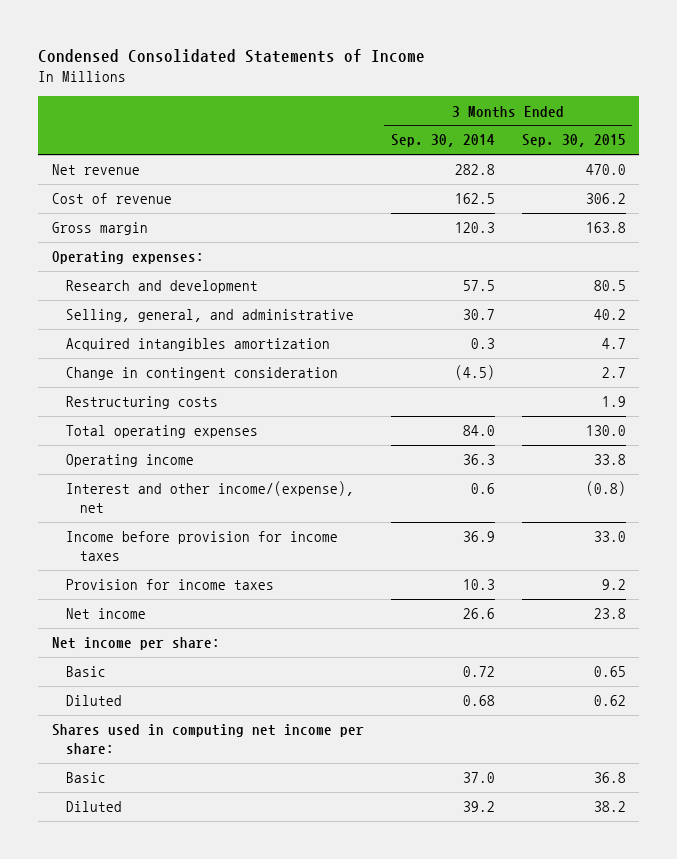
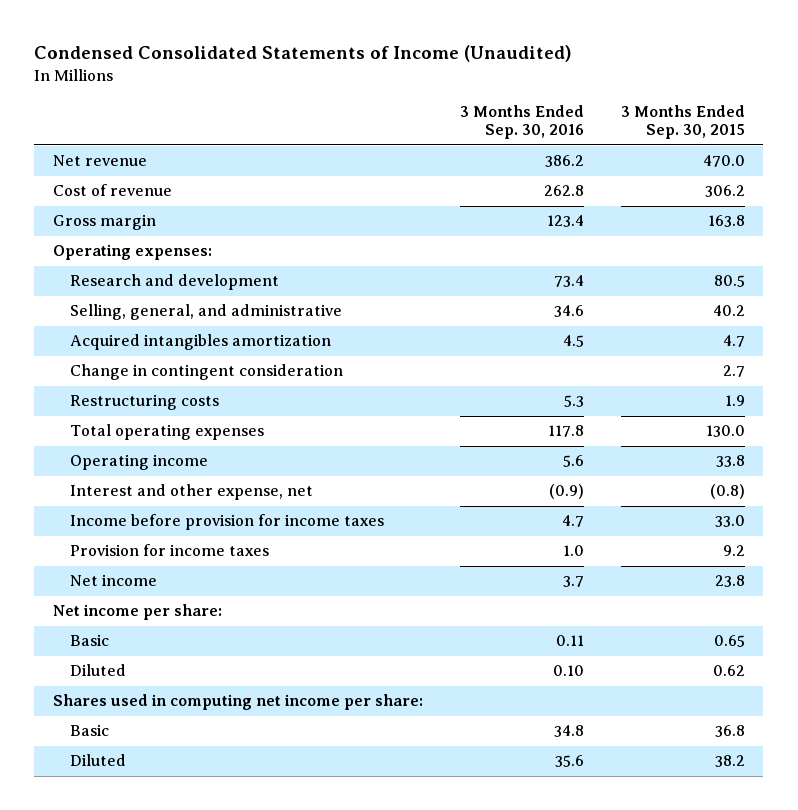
[38,49,426,64] Condensed Consolidated Statements of Income -> [34,45,573,63] Condensed Consolidated Statements of Income (Unaudited)
[390,134,495,148] Sep. 30, 2014 -> none
none -> [459,104,584,140] 3 Months Ended Sep. 30, 2016
[66,481,355,514] Interest and other income/(expense), net -> [69,484,313,501] Interest and other expense, net

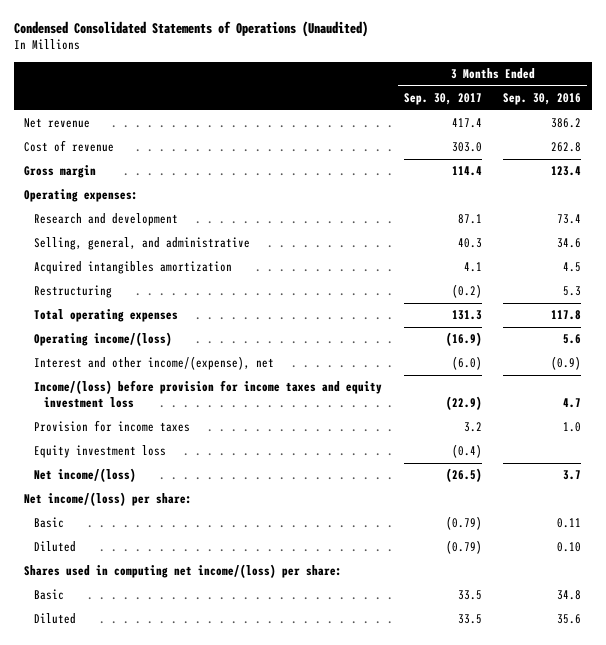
[34,45,573,63] Condensed Consolidated Statements of Income (Unaudited) -> [13,20,368,37] Condensed Consolidated Statements of Operations (Unaudited)
[620,104,745,140] 3 Months Ended Sep. 30, 2015 -> none
none -> [403,92,482,105] Sep. 30, 2017
[69,364,343,381] Change in contingent consideration -> none
[69,394,219,411] Restructuring costs -> [34,285,113,299] Restructuring
[69,454,208,471] Operating income -> [34,332,173,347] Operating income/(loss)
[69,484,313,501] Interest and other expense, net -> [34,356,275,371] Interest and other income/(expense), net
[69,514,384,531] Income before provision for income taxes -> [34,380,383,408] Income/(loss) before provision for income taxes and equity investment loss
none -> [34,445,167,459] Equity investment loss
[69,574,157,587] Net income -> [34,468,137,483] Net income/(loss)
[52,604,222,621] Net income per share: -> [24,492,193,507] Net income/(loss) per share:
[52,694,423,711] Shares used in computing net income per share: -> [24,564,343,579] Shares used in computing net income/(loss) per share:

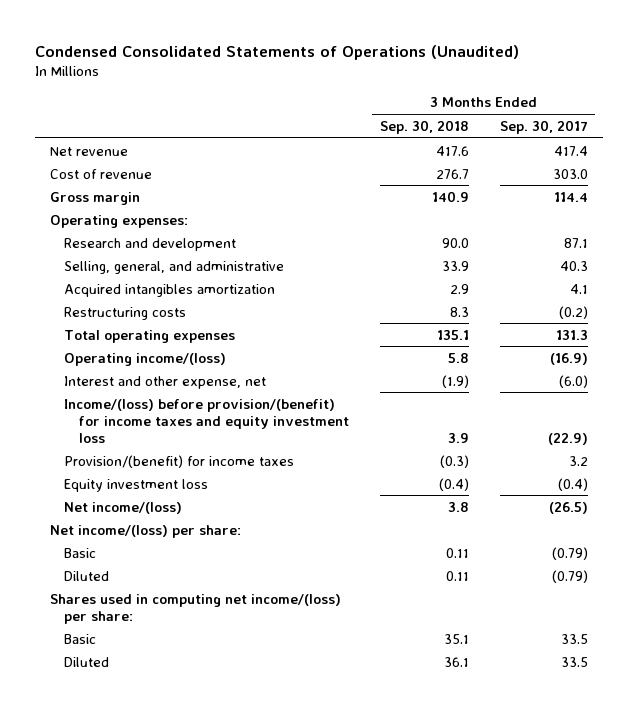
[503,92,582,105] Sep. 30, 2016 -> none
none -> [379,119,469,134] Sep. 30, 2018
[34,285,113,299] Restructuring -> [64,306,187,320] Restructuring costs
[34,356,275,371] Interest and other income/(expense), net -> [64,375,267,389] Interest and other expense, net
[34,380,383,408] Income/(loss) before provision for income taxes and equity investment loss -> [64,398,349,443] Income/(loss) before provision/(benefit) for income taxes and equity investment loss
[34,420,191,433] Provision for income taxes -> [64,454,295,468] Provision/(benefit) for income taxes

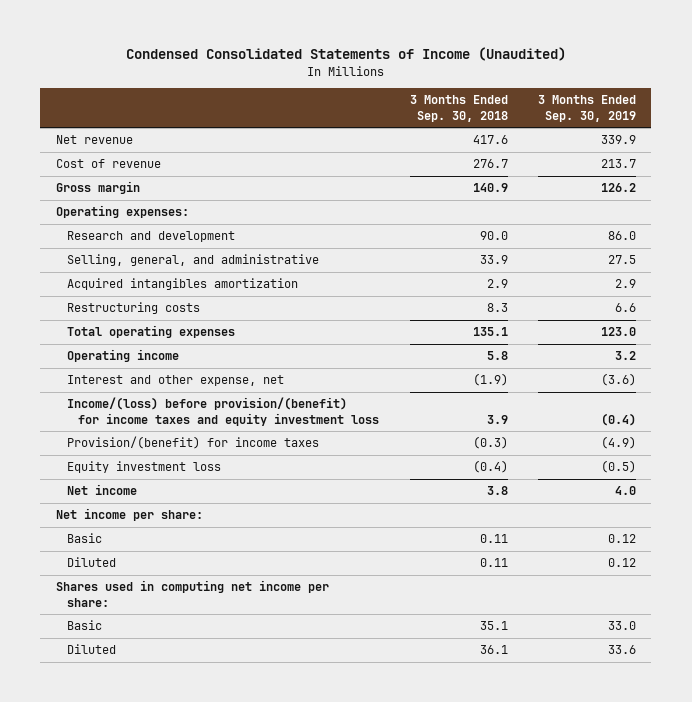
[34,44,519,60] Condensed Consolidated Statements of Operations (Unaudited) -> [125,47,566,62] Condensed Consolidated Statements of Income (Unaudited)
[499,119,588,134] Sep. 30, 2017 -> none
none -> [538,95,637,122] 3 Months Ended Sep. 30, 2019
[64,352,227,366] Operating income/(loss) -> [67,349,180,363] Operating income
[64,501,183,514] Net income/(loss) -> [67,484,138,496] Net income
[49,524,241,538] Net income/(loss) per share: -> [55,508,203,522] Net income per share:
[49,593,341,624] Shares used in computing net income/(loss) per share: -> [55,580,329,607] Shares used in computing net income per share:

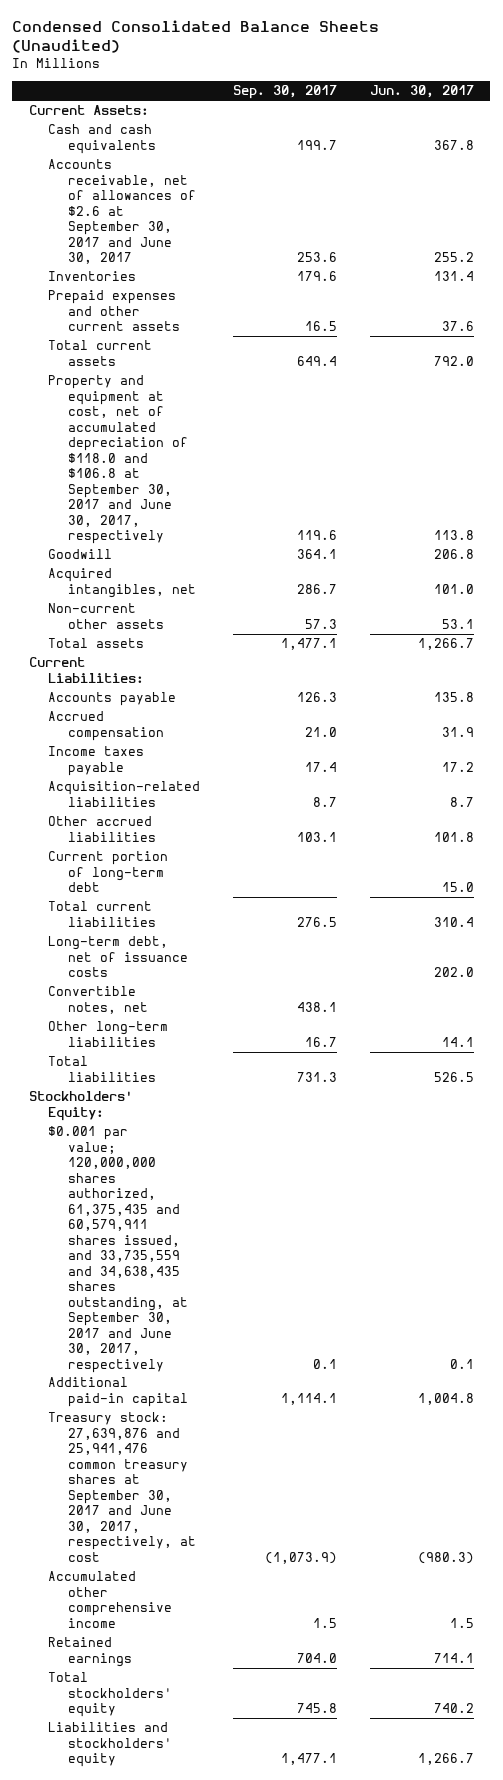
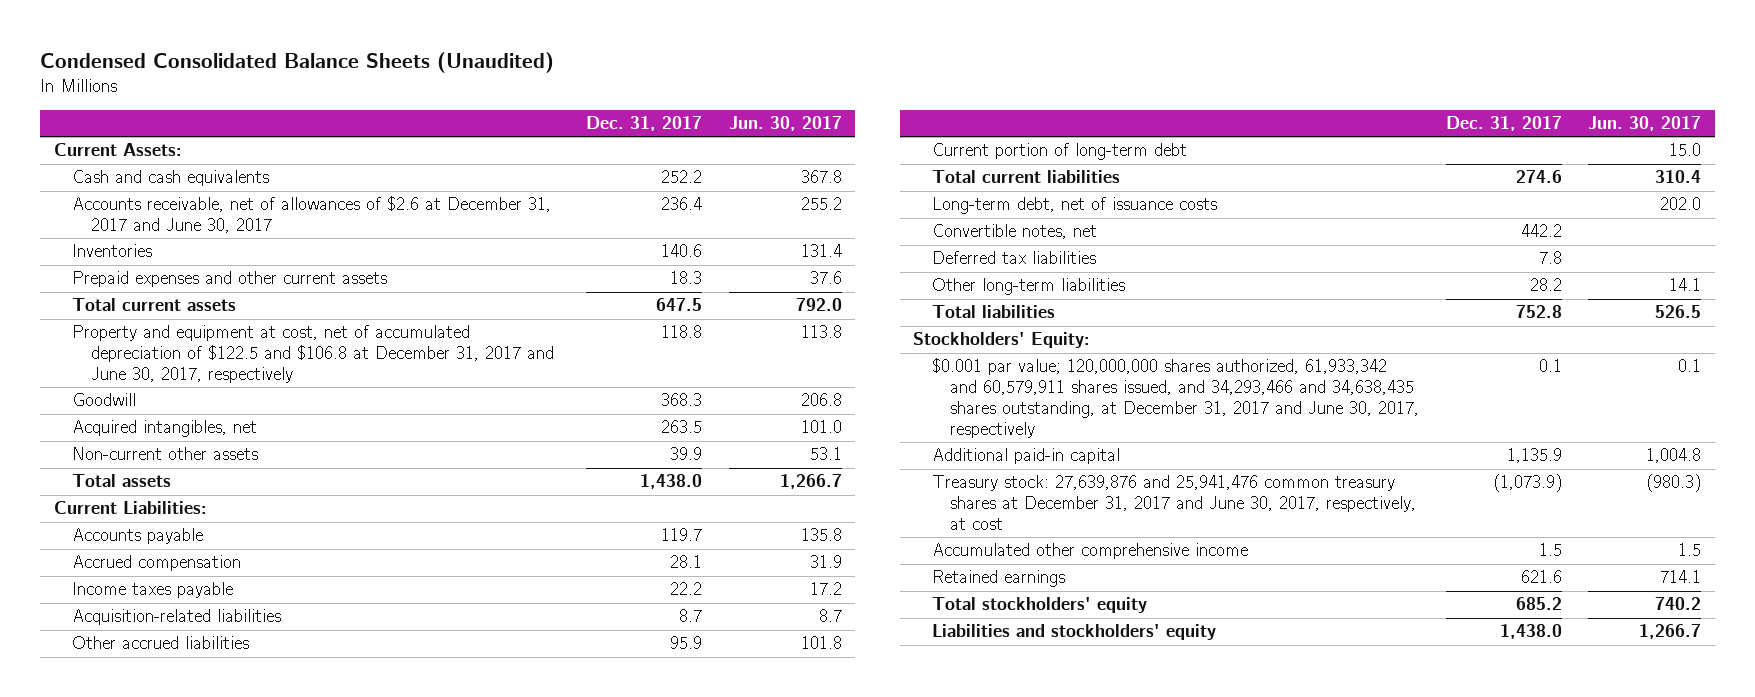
[233,85,338,100] Sep. 30, 2017 -> none
none -> [586,116,703,132] Dec. 31, 2017
[48,159,196,265] Accounts receivable, net of allowances of $2.6 at September 30, 2017 and June 30, 2017 -> [72,196,552,234] Accounts receivable, net of allowances of $2.6 at December 31, 2017 and June 30, 2017
[48,375,188,545] Property and equipment at cost, net of accumulated depreciation of $118.0 and $106.8 at September 30, 2017 and June 30, 2017, respectively -> [72,325,554,384] Property and equipment at cost, net of accumulated depreciation of $122.5 and $106.8 at December 31, 2017 and June 30, 2017, respectively
none -> [931,251,1096,265] Deferred tax liabilities
[48,1126,188,1373] $0.001 par value; 120,000,000 shares authorized, 61,375,435 and 60,579,911 shares issued, and 33,735,559 and 34,638,435 shares outstanding, at September 30, 2017 and June 30, 2017, respectively -> [931,358,1419,438] $0.001 par value; 120,000,000 shares authorized, 61,933,342 and 60,579,911 shares issued, and 34,293,466 and 34,638,435 shares outstanding, at December 31, 2017 and June 30, 2017, respectively
[48,1412,196,1562] Treasury stock: 27,639,876 and 25,941,476 common treasury shares at September 30, 2017 and June 30, 2017, respectively, at cost -> [931,475,1416,531] Treasury stock: 27,639,876 and 25,941,476 common treasury shares at December 31, 2017 and June 30, 2017, respectively, at cost

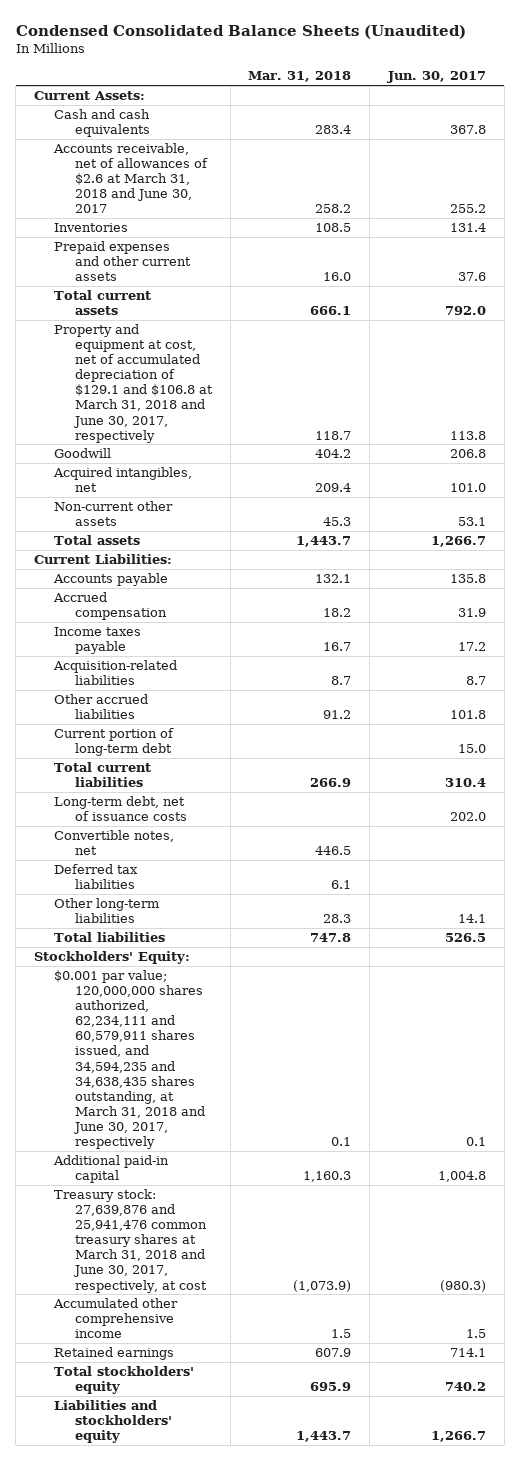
[586,116,703,132] Dec. 31, 2017 -> none
none -> [248,71,352,83] Mar. 31, 2018
[72,196,552,234] Accounts receivable, net of allowances of $2.6 at December 31, 2017 and June 30, 2017 -> [53,143,208,214] Accounts receivable, net of allowances of $2.6 at March 31, 2018 and June 30, 2017
[72,325,554,384] Property and equipment at cost, net of accumulated depreciation of $122.5 and $106.8 at December 31, 2017 and June 30, 2017, respectively -> [54,324,213,443] Property and equipment at cost, net of accumulated depreciation of $129.1 and $106.8 at March 31, 2018 and June 30, 2017, respectively
[931,358,1419,438] $0.001 par value; 120,000,000 shares authorized, 61,933,342 and 60,579,911 shares issued, and 34,293,466 and 34,638,435 shares outstanding, at December 31, 2017 and June 30, 2017, respectively -> [54,970,205,1149] $0.001 par value; 120,000,000 shares authorized, 62,234,111 and 60,579,911 shares issued, and 34,594,235 and 34,638,435 shares outstanding, at March 31, 2018 and June 30, 2017, respectively
[931,475,1416,531] Treasury stock: 27,639,876 and 25,941,476 common treasury shares at December 31, 2017 and June 30, 2017, respectively, at cost -> [54,1189,207,1293] Treasury stock: 27,639,876 and 25,941,476 common treasury shares at March 31, 2018 and June 30, 2017, respectively, at cost

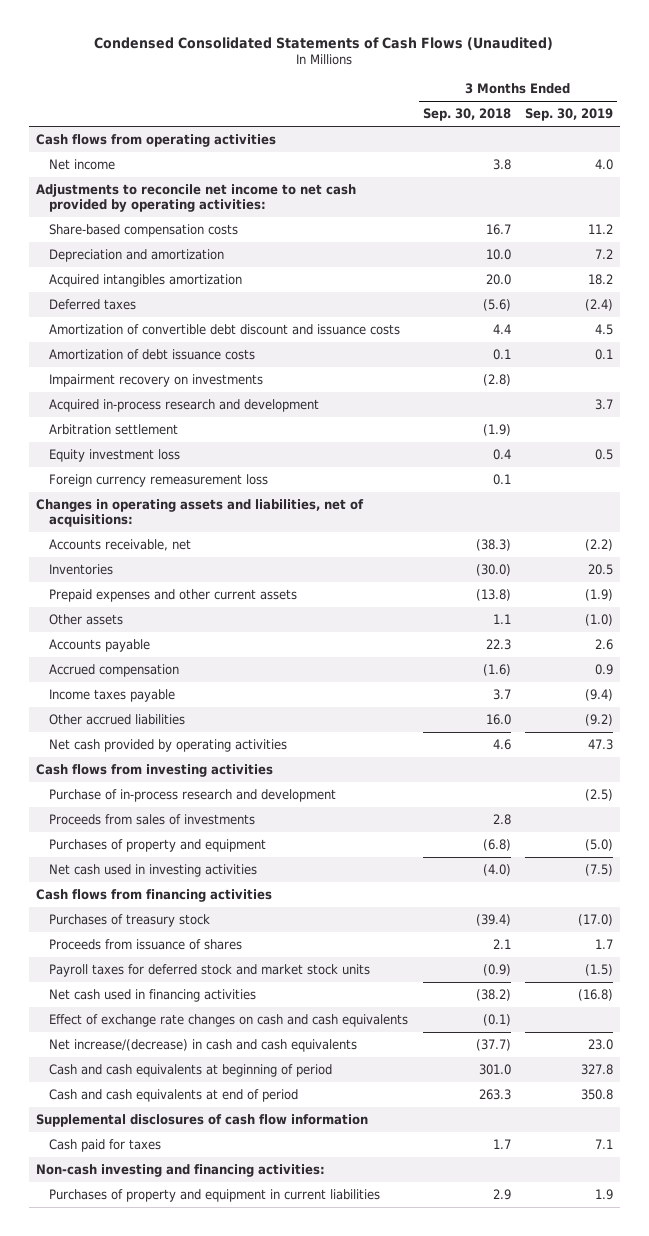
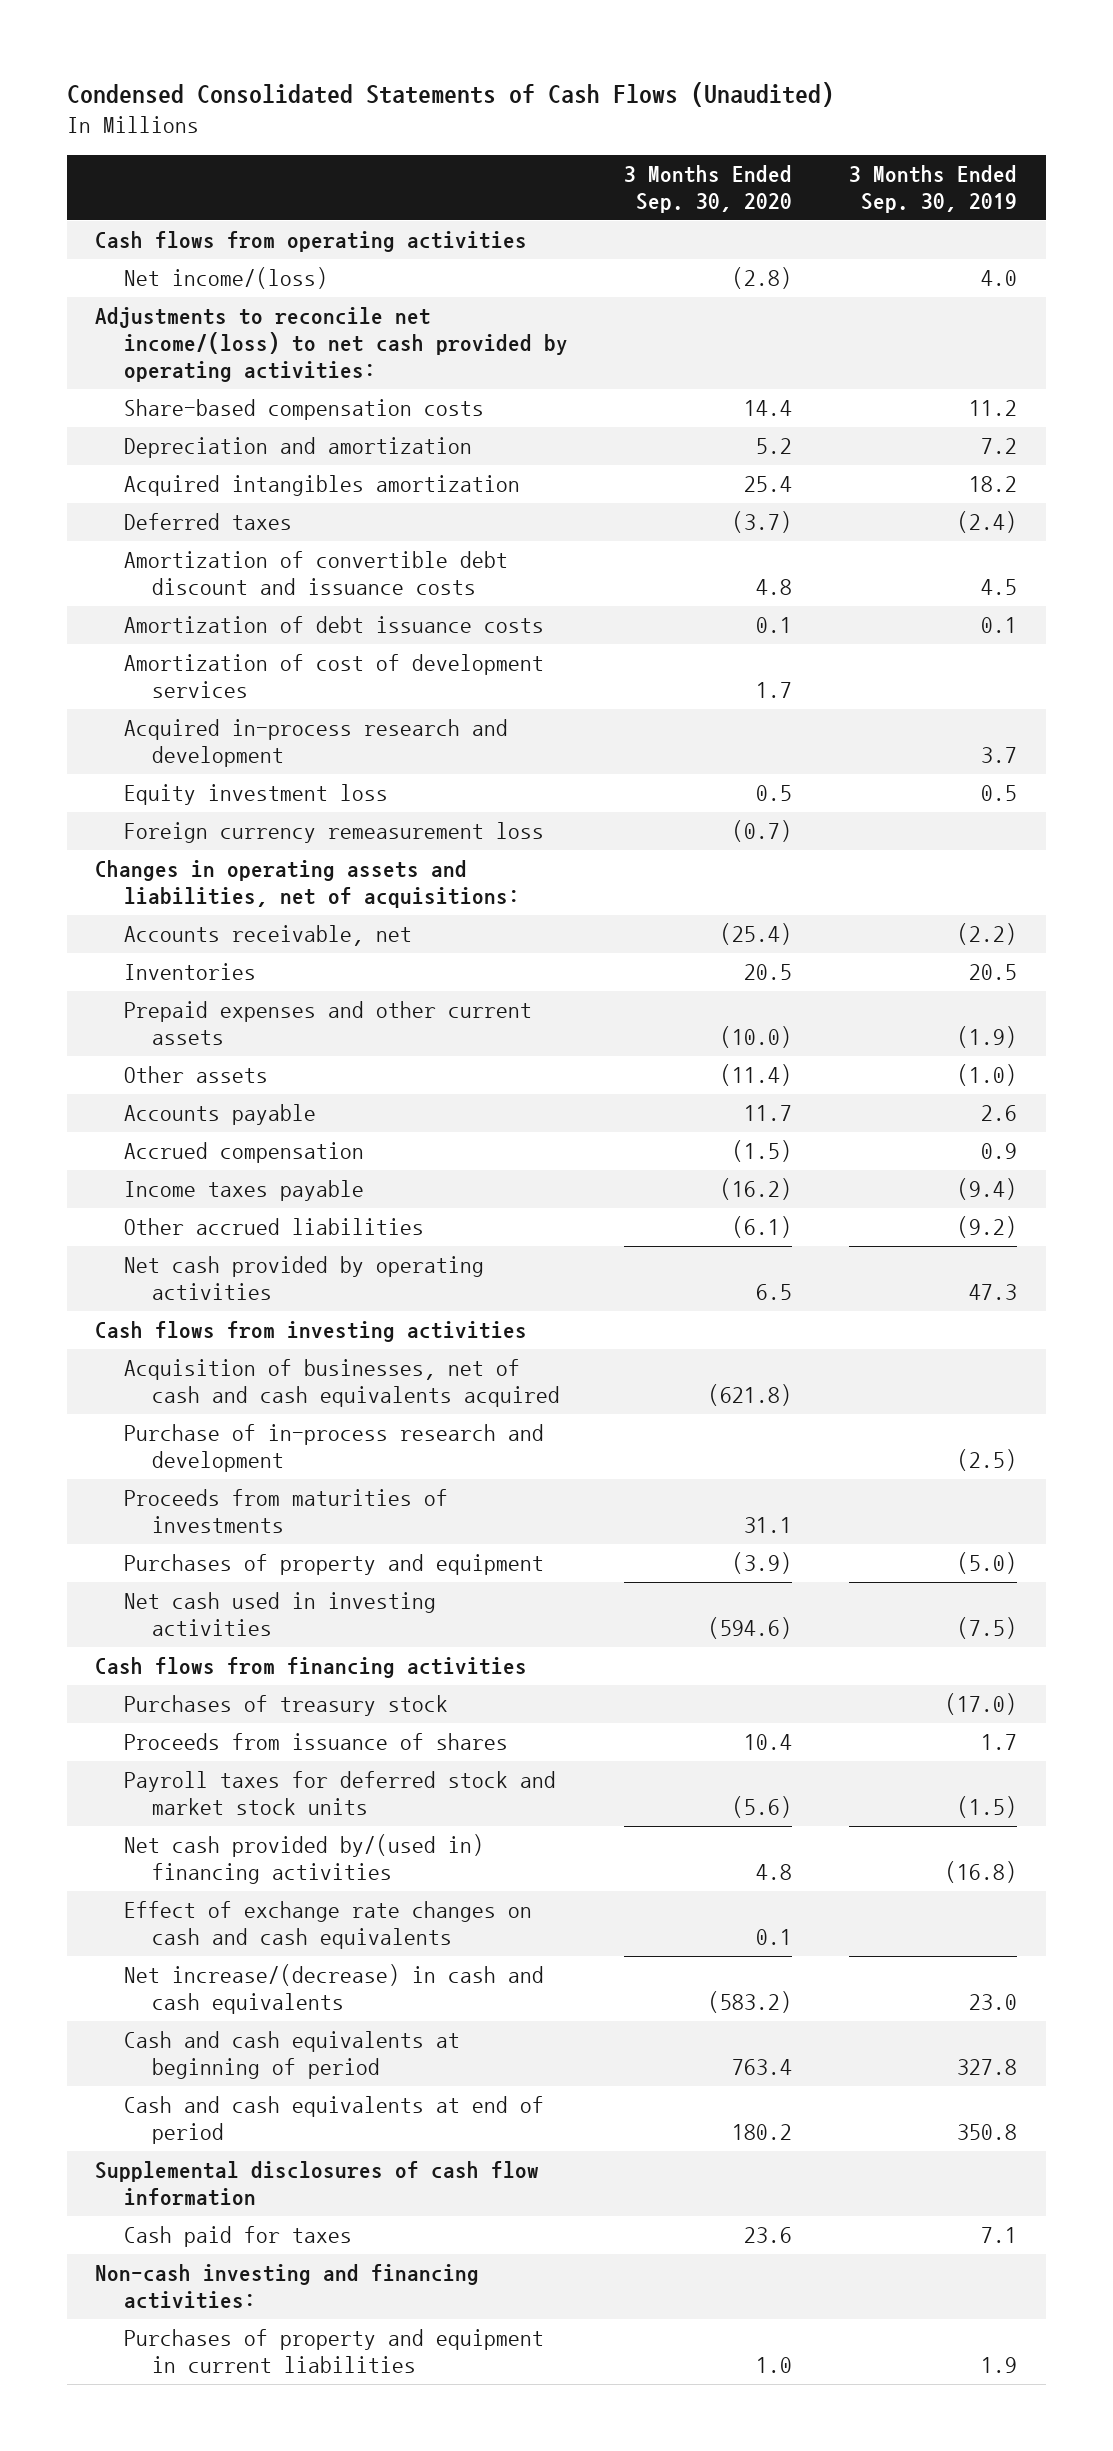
[422,108,511,122] Sep. 30, 2018 -> none
none -> [624,165,793,213] 3 Months Ended Sep. 30, 2020
[49,158,116,170] Net income -> [123,267,328,290] Net income/(loss)
[35,183,356,213] Adjustments to reconcile net income to net cash provided by operating activities: -> [95,307,568,383] Adjustments to reconcile net income/(loss) to net cash provided by operating activities:
[49,373,264,387] Impairment recovery on investments -> none
none -> [123,654,544,699] Amortization of cost of development services
[49,423,179,435] Arbitration settlement -> none
none -> [123,1359,560,1408] Acquisition of businesses, net of cash and cash equivalents acquired
[49,813,256,825] Proceeds from sales of investments -> [123,1489,448,1534] Proceeds from maturities of investments
[49,988,257,1002] Net cash used in financing activities -> [123,1834,484,1885] Net cash provided by/(used in) financing activities

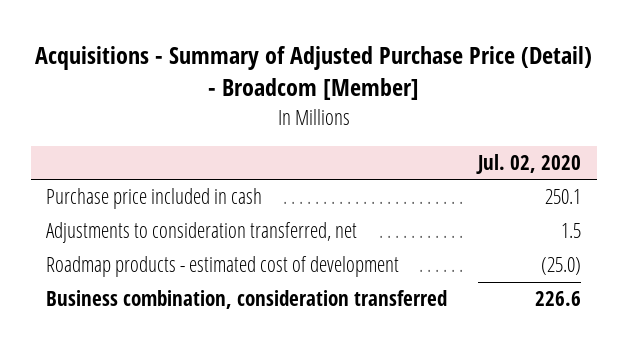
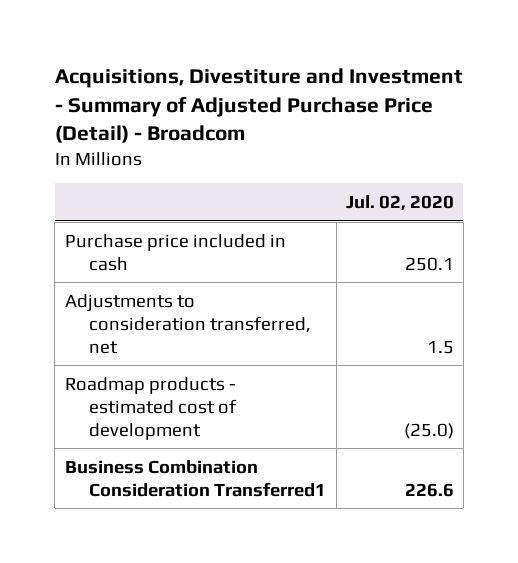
[34,45,592,101] Acquisitions - Summary of Adjusted Purchase Price (Detail) - Broadcom [Member] -> [54,68,463,144] Acquisitions, Divestiture and Investment - Summary of Adjusted Purchase Price (Detail) - Broadcom
[46,290,448,310] Business combination, consideration transferred -> [64,459,327,497] Business Combination Consideration Transferred1

